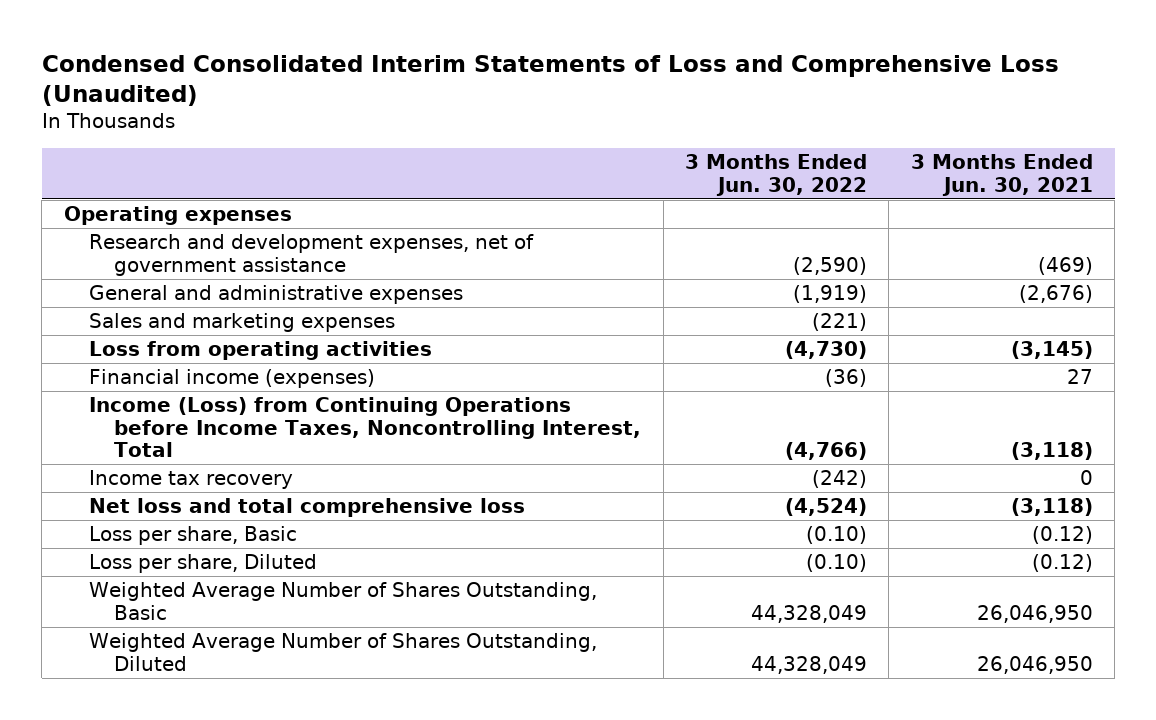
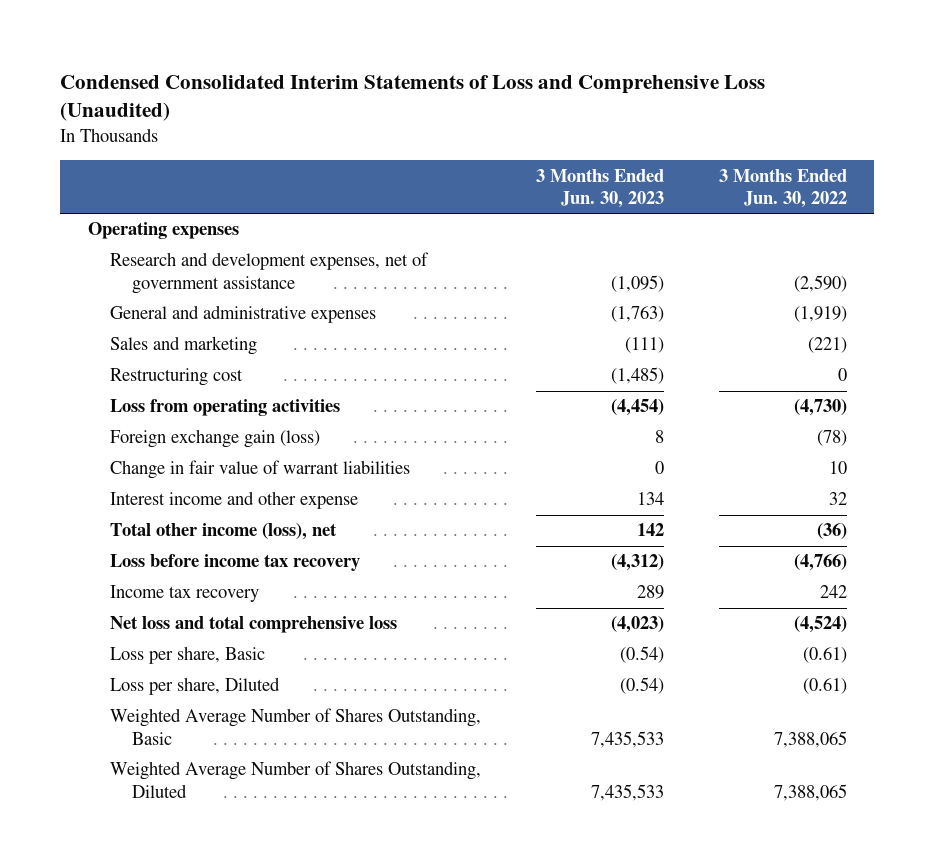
[910,154,1093,196] 3 Months Ended Jun. 30, 2021 -> none
none -> [535,168,664,208] 3 Months Ended Jun. 30, 2023
[89,313,396,333] Sales and marketing expenses -> [109,336,257,356] Sales and marketing
none -> [109,368,243,387] Restructuring cost
none -> [109,429,320,449] Foreign exchange gain (loss)
none -> [109,460,410,480] Change in fair value of warrant liabilities
none -> [109,491,358,510] Interest income and other expense
[89,369,376,389] Financial income (expenses) -> [109,523,337,541] Total other income (loss), net
[89,397,642,458] Income (Loss) from Continuing Operations before Income Taxes, Noncontrolling Interest, Total -> [109,554,360,572] Loss before income tax recovery
[812,470,868,489] (242) -> [819,585,847,599] 242
[806,526,868,545] (0.10) -> [802,647,847,664] (0.61)
[806,554,868,573] (0.10) -> [802,678,847,695] (0.61)
[751,604,868,623] 44,328,049 -> [773,730,847,748] 7,388,065
[751,655,868,674] 44,328,049 -> [773,783,847,801] 7,388,065

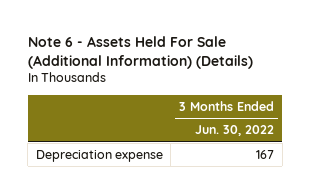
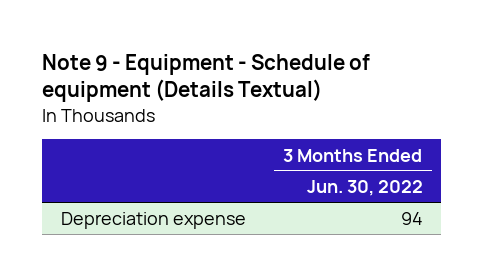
[27,35,253,69] Note 6 - Assets Held For Sale (Additional Information) (Details) -> [41,53,370,103] Note 9 - Equipment - Schedule of equipment (Details Textual)
[256,150,275,160] 167 -> [400,212,423,226] 94

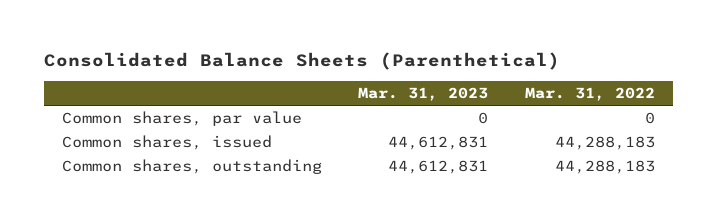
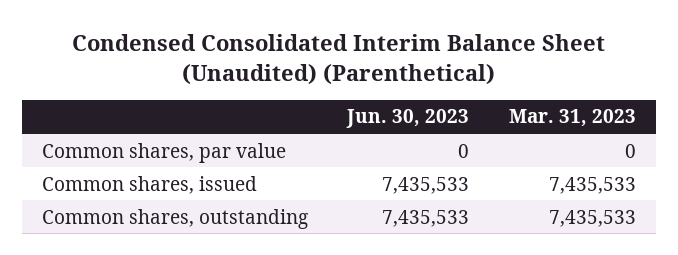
[43,52,560,71] Consolidated Balance Sheets (Parenthetical) -> [71,34,605,85] Condensed Consolidated Interim Balance Sheet (Unaudited) (Parenthetical)
[525,86,656,101] Mar. 31, 2022 -> none
none -> [346,109,470,129] Jun. 30, 2023
[388,136,489,151] 44,612,831 -> [548,176,636,194] 7,435,533
[388,160,489,175] 44,612,831 -> [548,209,636,227] 7,435,533

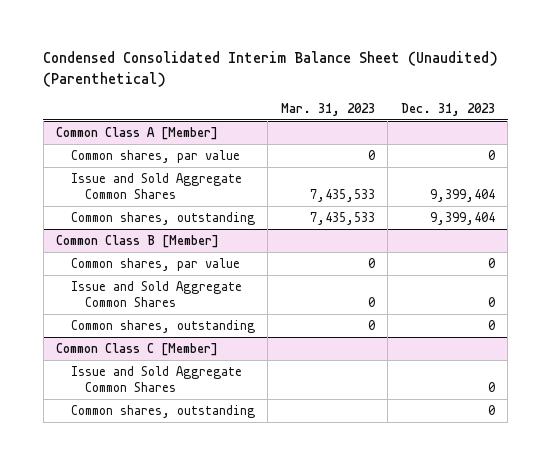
[346,109,470,129] Jun. 30, 2023 -> none
none -> [400,102,495,116] Dec. 31, 2023
none -> [56,126,219,140] Common Class A [Member]
[41,175,257,194] Common shares, issued -> [70,172,242,199] Issue and Sold Aggregate Common Shares
none -> [56,234,220,248] Common Class B [Member]
none -> [70,257,240,271] Common shares, par value
none -> [70,280,242,307] Issue and Sold Aggregate Common Shares
none -> [70,319,255,333] Common shares, outstanding
none -> [56,342,219,356] Common Class C [Member]
none -> [70,365,242,392] Issue and Sold Aggregate Common Shares
none -> [70,404,255,418] Common shares, outstanding

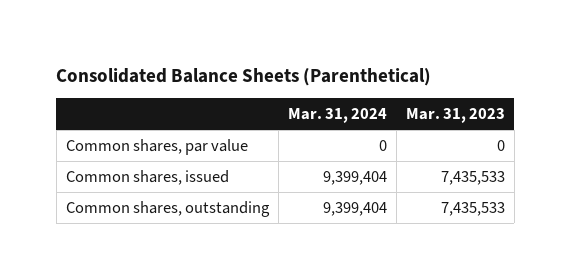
[43,51,499,87] Condensed Consolidated Interim Balance Sheet (Unaudited) (Parenthetical) -> [56,67,432,86] Consolidated Balance Sheets (Parenthetical)
[400,102,495,116] Dec. 31, 2023 -> none
none -> [287,108,387,124] Mar. 31, 2024
[56,126,219,140] Common Class A [Member] -> none
[70,172,242,199] Issue and Sold Aggregate Common Shares -> [65,169,229,185] Common shares, issued
[56,234,220,248] Common Class B [Member] -> none
[70,257,240,271] Common shares, par value -> none
[70,280,242,307] Issue and Sold Aggregate Common Shares -> none
[70,319,255,333] Common shares, outstanding -> none
[56,342,219,356] Common Class C [Member] -> none
[70,365,242,392] Issue and Sold Aggregate Common Shares -> none
[70,404,255,418] Common shares, outstanding -> none

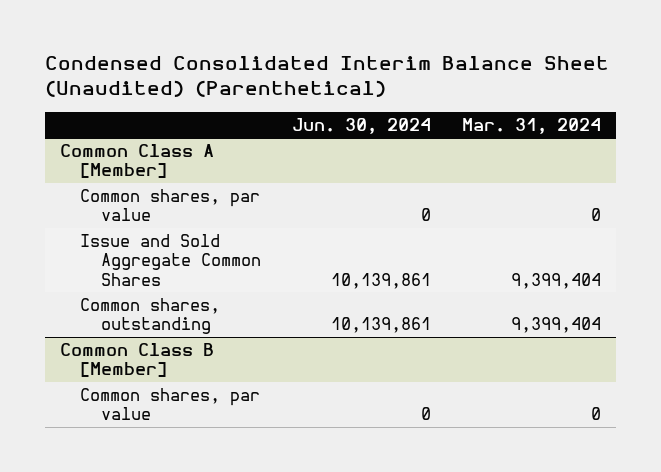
[56,67,432,86] Consolidated Balance Sheets (Parenthetical) -> [44,55,609,98] Condensed Consolidated Interim Balance Sheet (Unaudited) (Parenthetical)
[405,108,505,124] Mar. 31, 2023 -> none
none -> [291,117,431,134] Jun. 30, 2024
none -> [60,144,215,179] Common Class A [Member]
[65,169,229,185] Common shares, issued -> [80,234,261,286] Issue and Sold Aggregate Common Shares
none -> [60,343,215,378] Common Class B [Member]
none -> [80,388,261,421] Common shares, par value

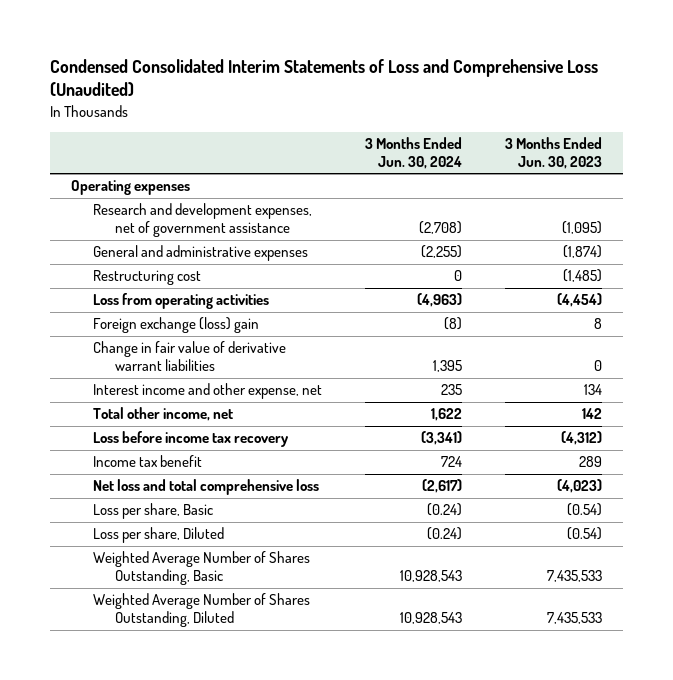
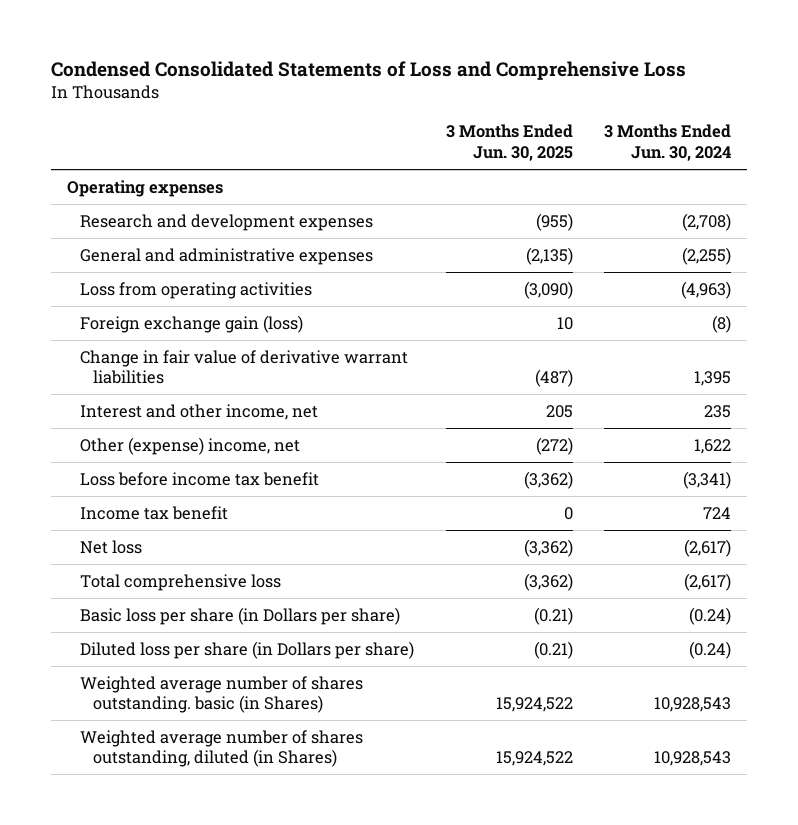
[49,58,598,97] Condensed Consolidated Interim Statements of Loss and Comprehensive Loss (Unaudited) -> [51,61,687,81] Condensed Consolidated Statements of Loss and Comprehensive Loss
[504,137,602,170] 3 Months Ended Jun. 30, 2023 -> none
none -> [445,124,573,162] 3 Months Ended Jun. 30, 2025
[92,203,312,238] Research and development expenses, net of government assistance -> [79,213,373,231] Research and development expenses
[92,270,201,286] Restructuring cost -> none
[92,317,259,334] Foreign exchange (loss) gain -> [79,314,303,333] Foreign exchange gain (loss)
[92,383,322,400] Interest income and other expense, net -> [79,403,318,420] Interest and other income, net
[92,407,233,422] Total other income, net -> [79,436,300,455] Other (expense) income, net
[92,431,289,448] Loss before income tax recovery -> [79,471,319,486] Loss before income tax benefit
[92,479,319,496] Net loss and total comprehensive loss -> [79,539,142,554] Net loss
none -> [79,573,281,591] Total comprehensive loss
[92,503,213,520] Loss per share, Basic -> [79,606,400,625] Basic loss per share (in Dollars per share)
[92,527,224,544] Loss per share, Diluted -> [79,640,414,659] Diluted loss per share (in Dollars per share)
[92,551,310,586] Weighted Average Number of Shares Outstanding, Basic -> [79,675,363,714] Weighted average number of shares outstanding. basic (in Shares)
[92,593,310,628] Weighted Average Number of Shares Outstanding, Diluted -> [79,729,363,768] Weighted average number of shares outstanding, diluted (in Shares)

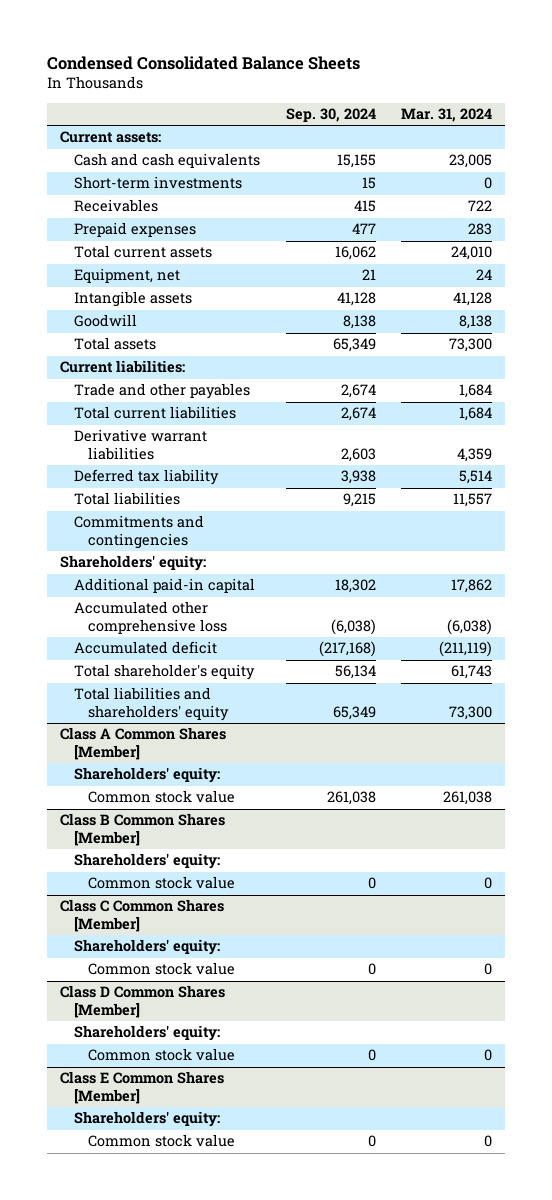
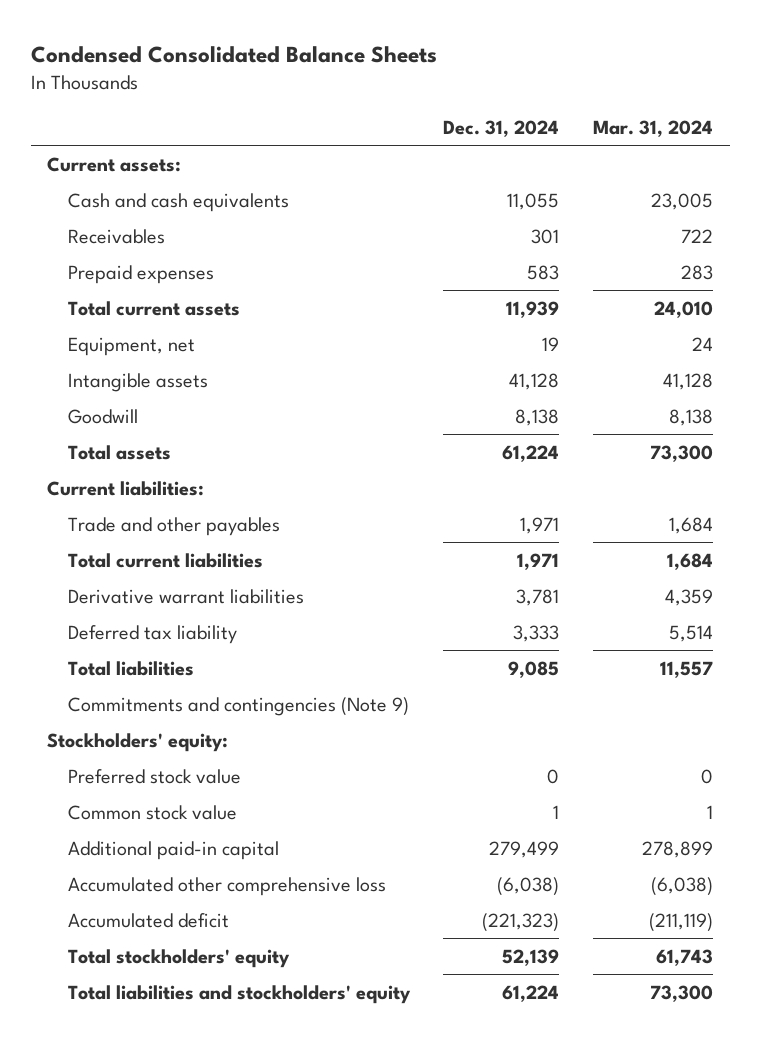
[285,108,376,123] Sep. 30, 2024 -> none
none -> [443,119,560,137] Dec. 31, 2024
[73,176,242,190] Short-term investments -> none
[73,515,204,549] Commitments and contingencies -> [67,696,409,716] Commitments and contingencies (Note 9)
[59,555,206,572] Shareholders' equity: -> [47,732,229,752] Stockholders' equity:
none -> [67,768,241,784] Preferred stock value
none -> [67,804,237,820] Common stock value
[451,579,493,594] 17,862 -> [641,840,713,858] 278,899
[59,727,226,760] Class A Common Shares [Member] -> none
[73,767,220,784] Shareholders' equity: -> none
[88,790,236,804] Common stock value -> none
[59,813,225,846] Class B Common Shares [Member] -> none
[73,853,220,870] Shareholders' equity: -> none
[88,876,236,890] Common stock value -> none
[59,899,224,932] Class C Common Shares [Member] -> none
[73,939,220,956] Shareholders' equity: -> none
[88,962,236,976] Common stock value -> none
[59,985,225,1018] Class D Common Shares [Member] -> none
[73,1025,220,1042] Shareholders' equity: -> none
[88,1048,236,1062] Common stock value -> none
[59,1071,224,1104] Class E Common Shares [Member] -> none
[73,1111,220,1128] Shareholders' equity: -> none
[88,1134,236,1148] Common stock value -> none
[73,664,255,681] Total shareholder's equity -> [67,948,290,968] Total stockholders' equity
[73,687,230,721] Total liabilities and shareholders' equity -> [67,984,411,1004] Total liabilities and stockholders' equity

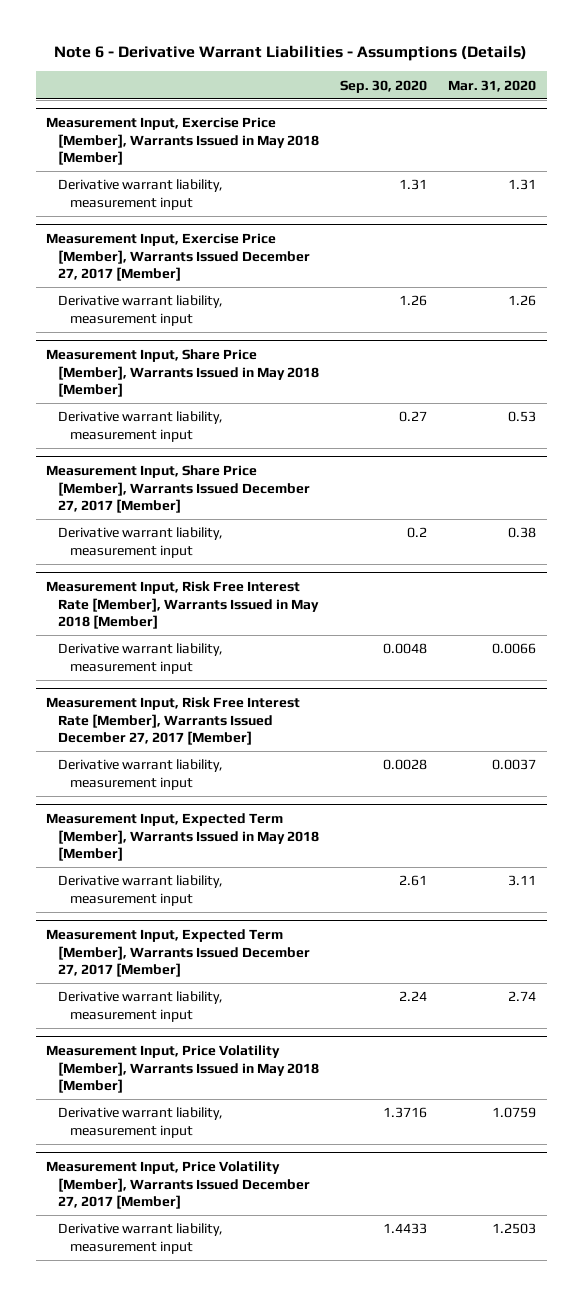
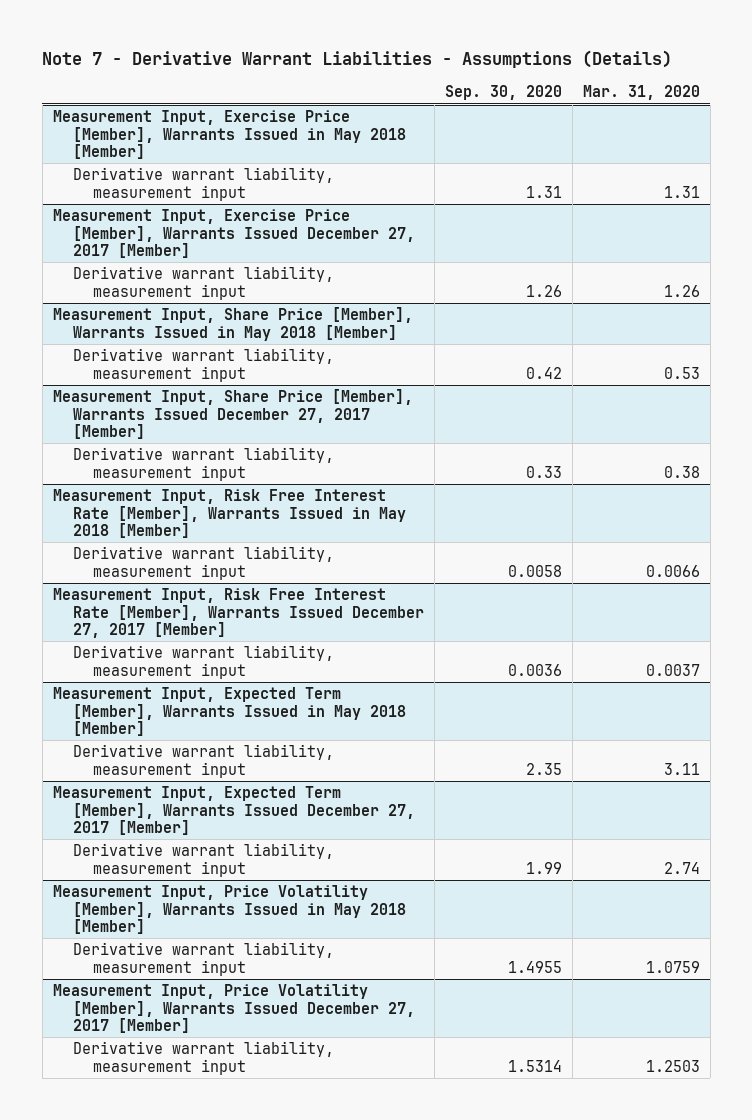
[54,45,528,62] Note 6 - Derivative Warrant Liabilities - Assumptions (Details) -> [42,49,673,68] Note 7 - Derivative Warrant Liabilities - Assumptions (Details)
[399,411,428,423] 0.27 -> [525,366,562,379] 0.42
[407,527,428,539] 0.2 -> [525,465,562,478] 0.33
[383,643,428,655] 0.0048 -> [507,564,562,577] 0.0058
[383,759,428,771] 0.0028 -> [507,663,562,676] 0.0036
[399,875,428,887] 2.61 -> [525,762,562,775] 2.35
[399,991,428,1002] 2.24 -> [525,861,562,874] 1.99
[383,1107,428,1119] 1.3716 -> [507,960,562,973] 1.4955
[383,1223,428,1235] 1.4433 -> [507,1059,562,1072] 1.5314

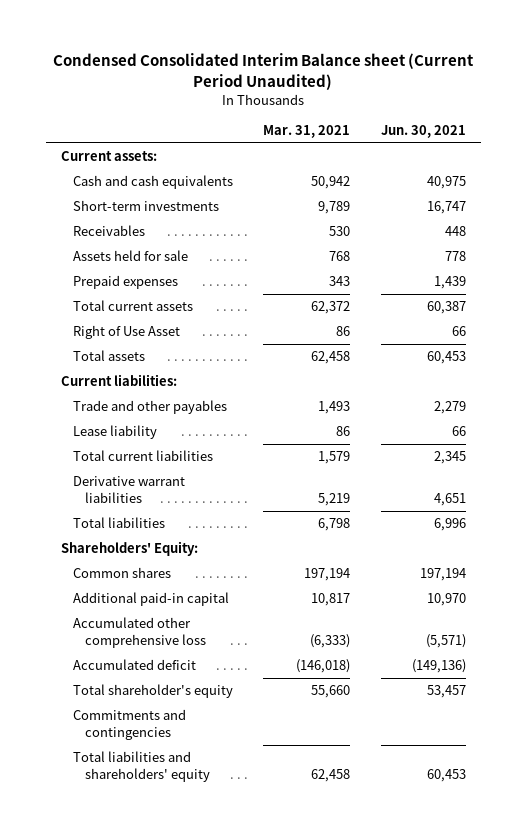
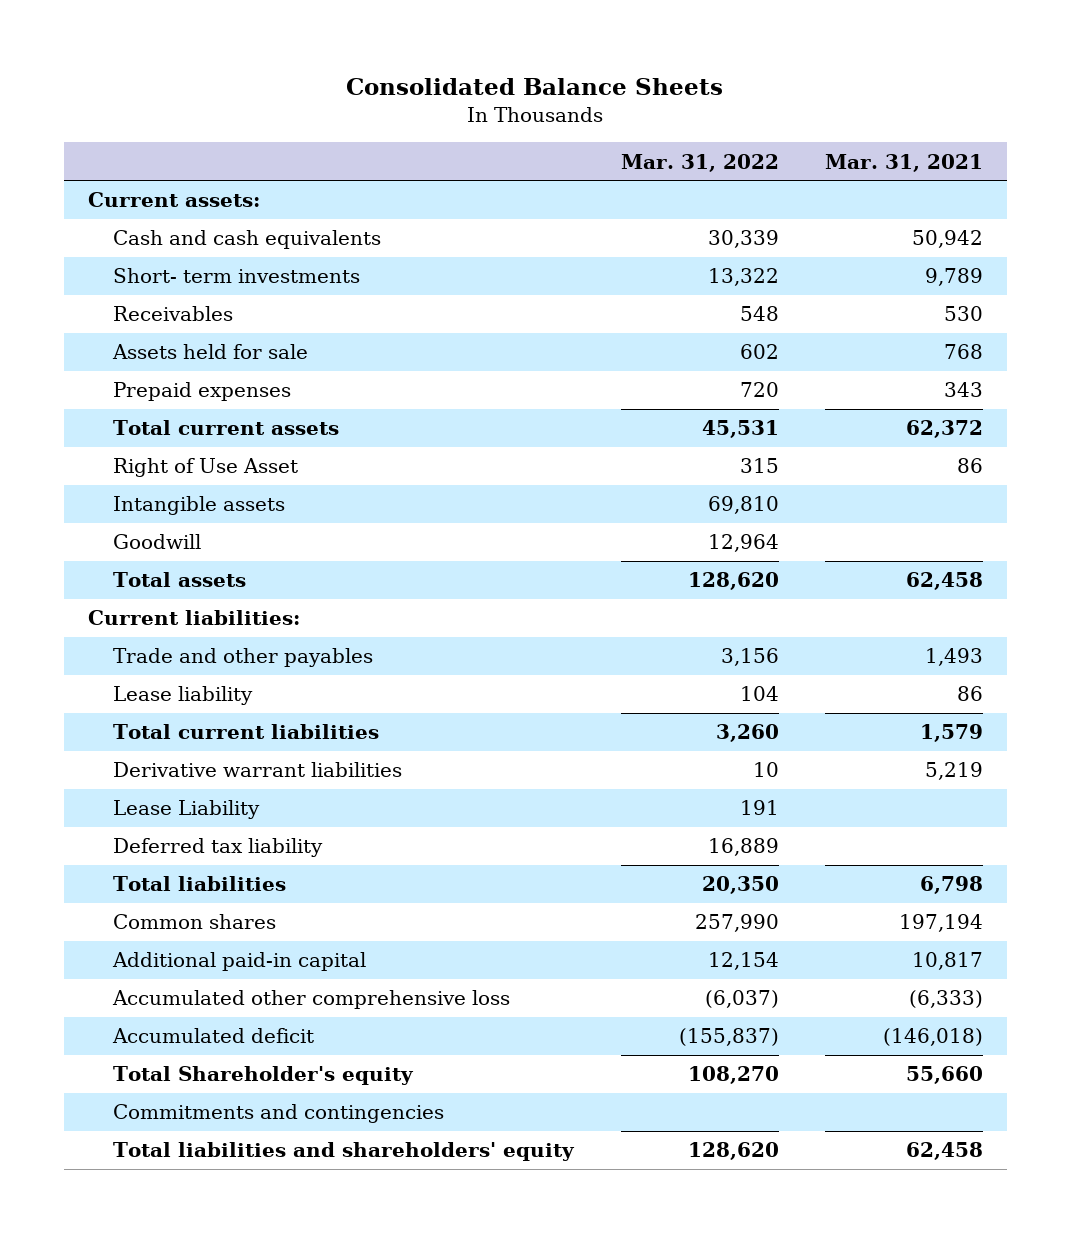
[53,53,475,90] Condensed Consolidated Interim Balance sheet (Current Period Unaudited) -> [346,78,724,96] Consolidated Balance Sheets
[380,125,466,139] Jun. 30, 2021 -> none
none -> [620,153,779,172] Mar. 31, 2022
[72,200,219,212] Short-term investments -> [113,268,361,284] Short- term investments
none -> [113,496,286,516] Intangible assets
none -> [113,534,202,550] Goodwill
none -> [113,800,261,820] Lease Liability
none -> [113,838,324,858] Deferred tax liability
[60,541,198,557] Shareholders' Equity: -> none
[72,684,233,699] Total shareholder's equity -> [113,1066,415,1086] Total Shareholder's equity

